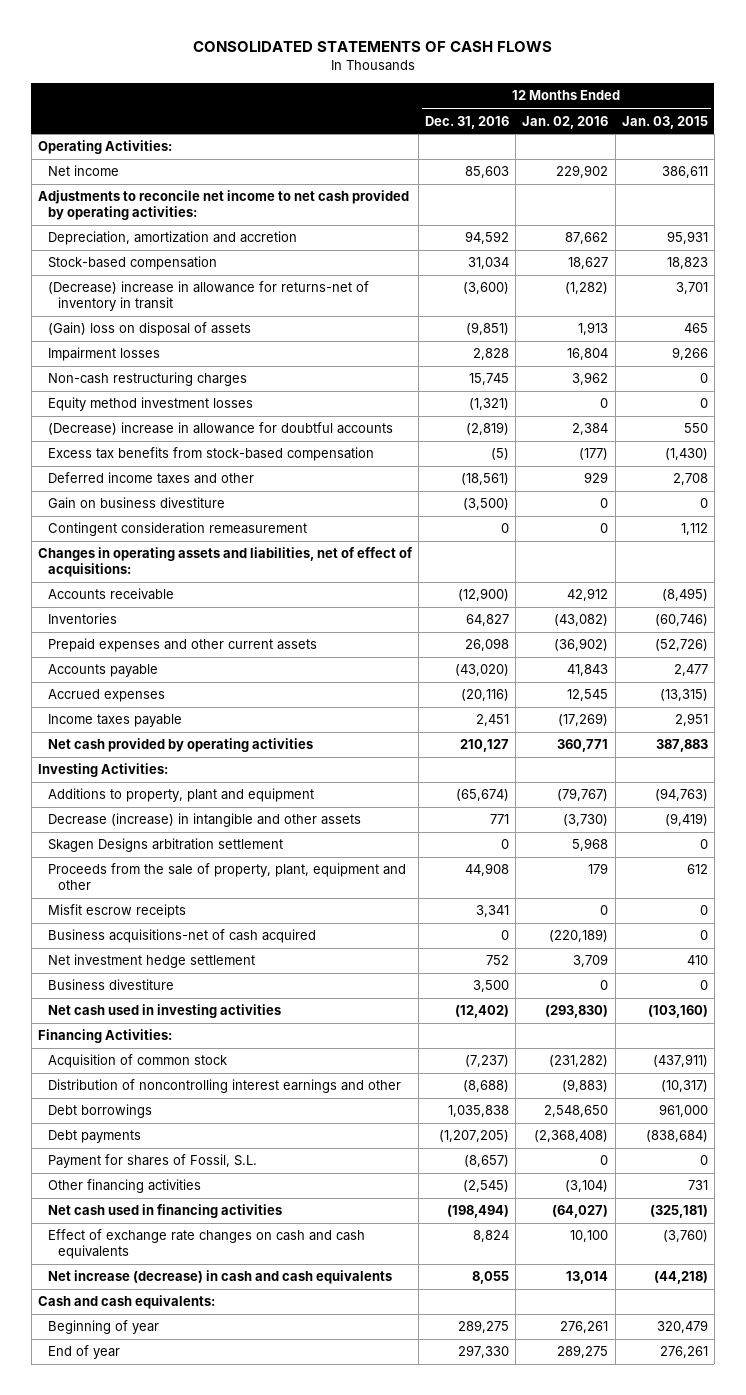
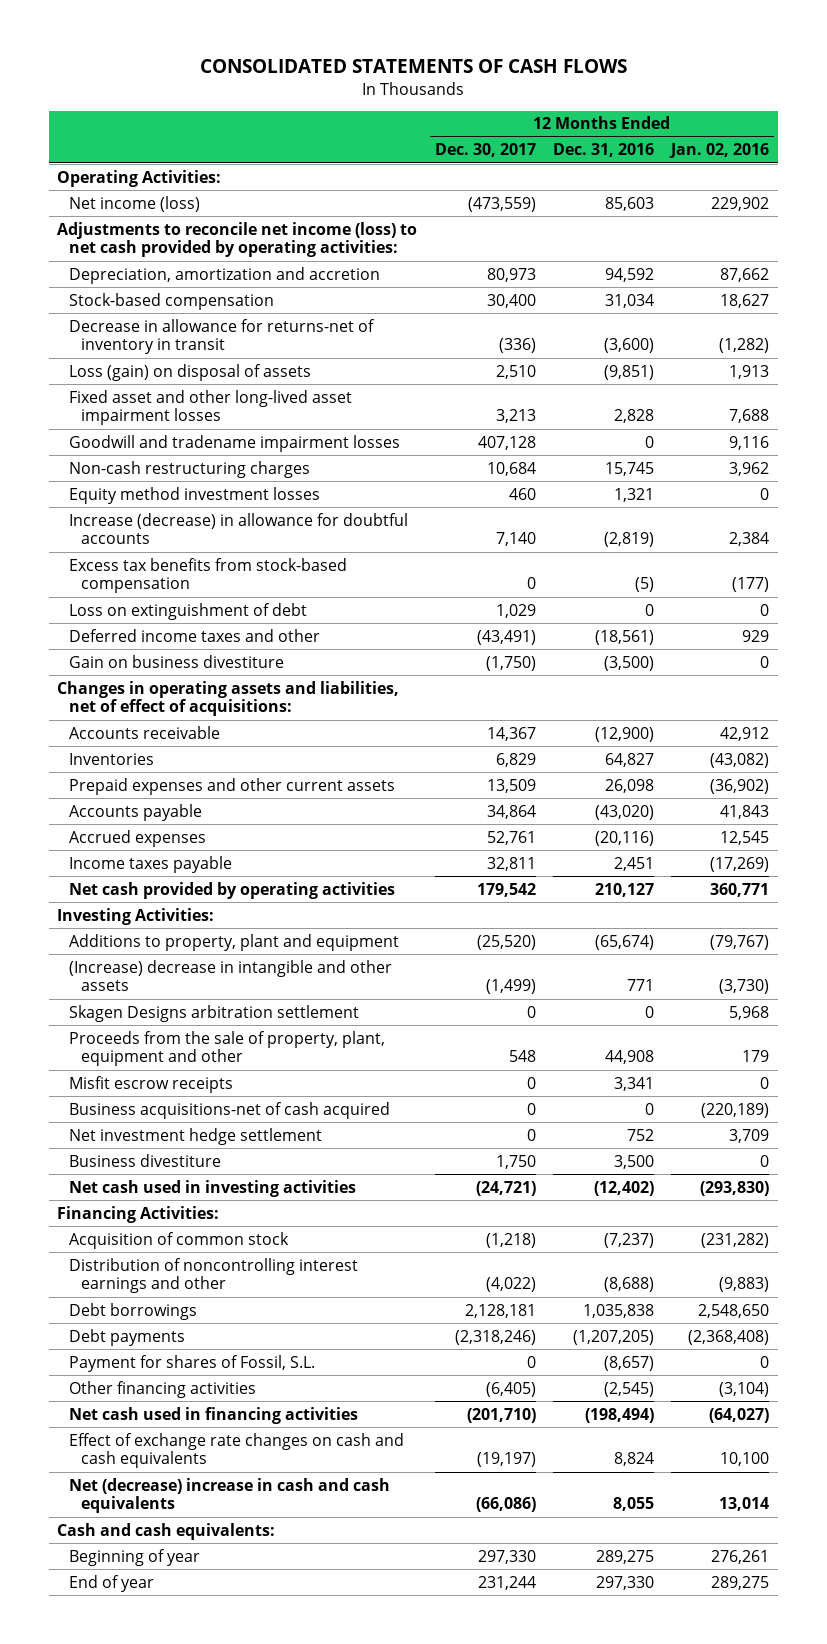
[621,115,708,129] Jan. 03, 2015 -> none
none -> [434,143,536,158] Dec. 30, 2017
[48,165,120,177] Net income -> [69,195,201,212] Net income (loss)
[37,190,409,220] Adjustments to reconcile net income to net cash provided by operating activities: -> [57,221,418,258] Adjustments to reconcile net income (loss) to net cash provided by operating activities:
[48,347,161,362] Impairment losses -> none
[48,281,370,311] (Decrease) increase in allowance for returns-net of inventory in transit -> [69,318,376,355] Decrease in allowance for returns-net of inventory in transit
[48,322,252,337] (Gain) loss on disposal of assets -> [69,363,312,381] Loss (gain) on disposal of assets
none -> [69,389,353,426] Fixed asset and other long-lived asset impairment losses
none -> [69,434,401,452] Goodwill and tradename impairment losses
[469,398,510,411] (1,321) -> [613,487,654,502] 1,321
[48,422,394,436] (Decrease) increase in allowance for doubtful accounts -> [69,512,409,545] Increase (decrease) in allowance for doubtful accounts
none -> [69,602,308,620] Loss on extinguishment of debt
[48,522,308,537] Contingent consideration remeasurement -> none
[48,813,362,828] Decrease (increase) in intangible and other assets -> [69,959,393,992] (Increase) decrease in intangible and other assets
[48,1270,393,1285] Net increase (decrease) in cash and cash equivalents -> [69,1477,391,1514] Net (decrease) increase in cash and cash equivalents

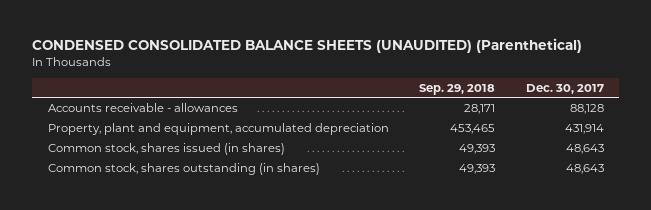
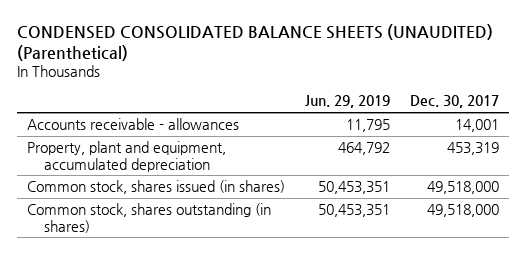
[419,83,496,95] Sep. 29, 2018 -> none
none -> [304,95,390,109] Jun. 29, 2019
[569,103,604,114] 88,128 -> [455,119,500,133] 14,001
[564,123,604,134] 431,914 -> [447,142,500,156] 453,319
[565,143,604,154] 48,643 -> [427,181,500,195] 49,518,000
[565,163,604,174] 48,643 -> [427,204,500,218] 49,518,000

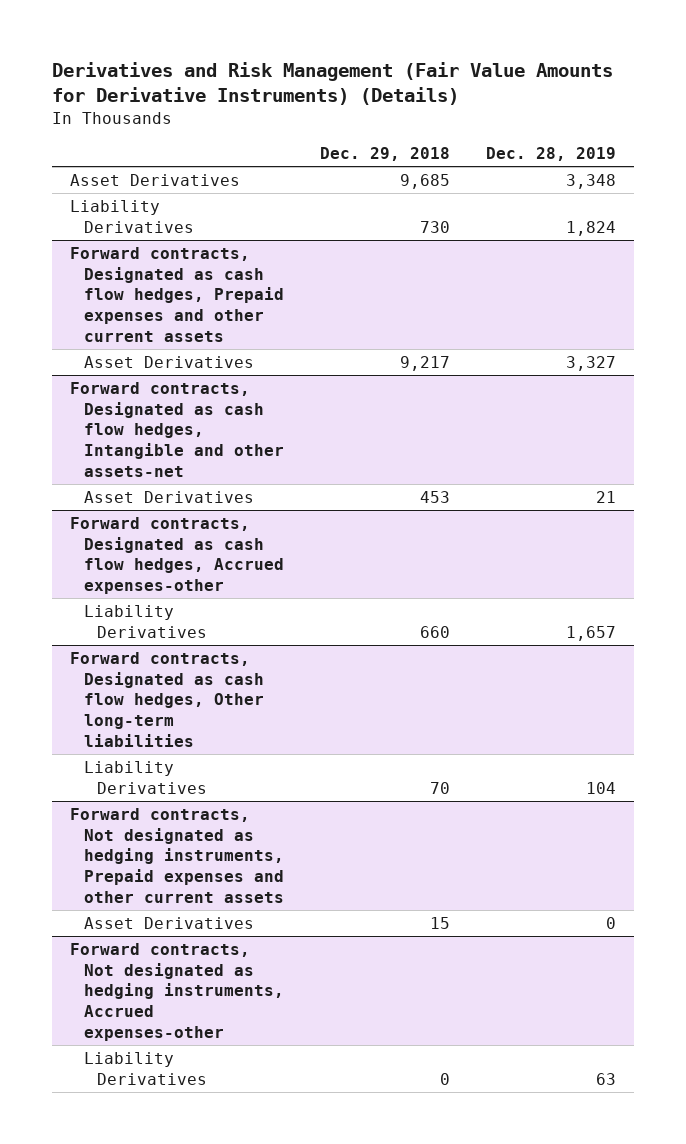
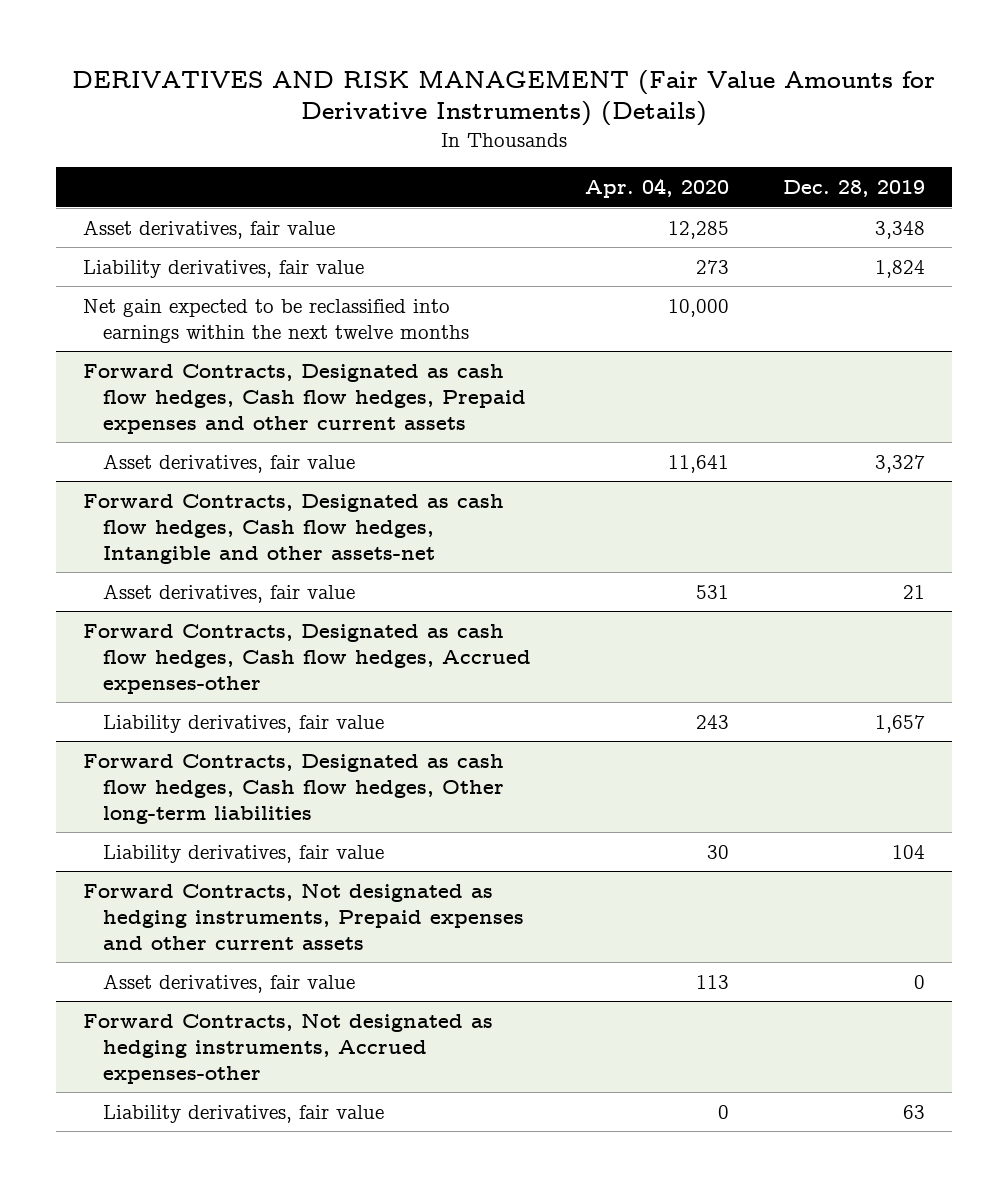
[52,62,614,106] Derivatives and Risk Management (Fair Value Amounts for Derivative Instruments) (Details) -> [72,69,936,127] DERIVATIVES AND RISK MANAGEMENT (Fair Value Amounts for Derivative Instruments) (Details)
[319,146,450,161] Dec. 29, 2018 -> none
none -> [585,177,730,198] Apr. 04, 2020
[70,173,241,186] Asset Derivatives -> [83,219,336,239] Asset derivatives, fair value
[70,199,194,233] Liability Derivatives -> [83,259,365,278] Liability derivatives, fair value
none -> [83,298,470,343] Net gain expected to be reclassified into earnings within the next twelve months
[70,246,284,342] Forward contracts, Designated as cash flow hedges, Prepaid expenses and other current assets -> [83,363,527,434] Forward Contracts, Designated as cash flow hedges, Cash flow hedges, Prepaid expenses and other current assets
[83,355,254,368] Asset Derivatives -> [103,453,356,473] Asset derivatives, fair value
[70,381,284,477] Forward contracts, Designated as cash flow hedges, Intangible and other assets-net -> [83,493,505,564] Forward Contracts, Designated as cash flow hedges, Cash flow hedges, Intangible and other assets-net
[83,490,254,503] Asset Derivatives -> [103,583,356,603] Asset derivatives, fair value
[70,516,284,594] Forward contracts, Designated as cash flow hedges, Accrued expenses-other -> [83,623,532,694] Forward Contracts, Designated as cash flow hedges, Cash flow hedges, Accrued expenses-other
[83,604,207,638] Liability Derivatives -> [103,714,385,733] Liability derivatives, fair value
[70,651,264,747] Forward contracts, Designated as cash flow hedges, Other long-term liabilities -> [83,753,505,824] Forward Contracts, Designated as cash flow hedges, Cash flow hedges, Other long-term liabilities
[83,760,207,794] Liability Derivatives -> [103,844,385,863] Liability derivatives, fair value
[70,807,284,903] Forward contracts, Not designated as hedging instruments, Prepaid expenses and other current assets -> [83,882,525,950] Forward Contracts, Not designated as hedging instruments, Prepaid expenses and other current assets
[83,916,254,929] Asset Derivatives -> [103,973,356,993] Asset derivatives, fair value
[70,942,284,1041] Forward contracts, Not designated as hedging instruments, Accrued expenses-other -> [83,1012,494,1084] Forward Contracts, Not designated as hedging instruments, Accrued expenses-other
[83,1051,207,1085] Liability Derivatives -> [103,1104,385,1123] Liability derivatives, fair value

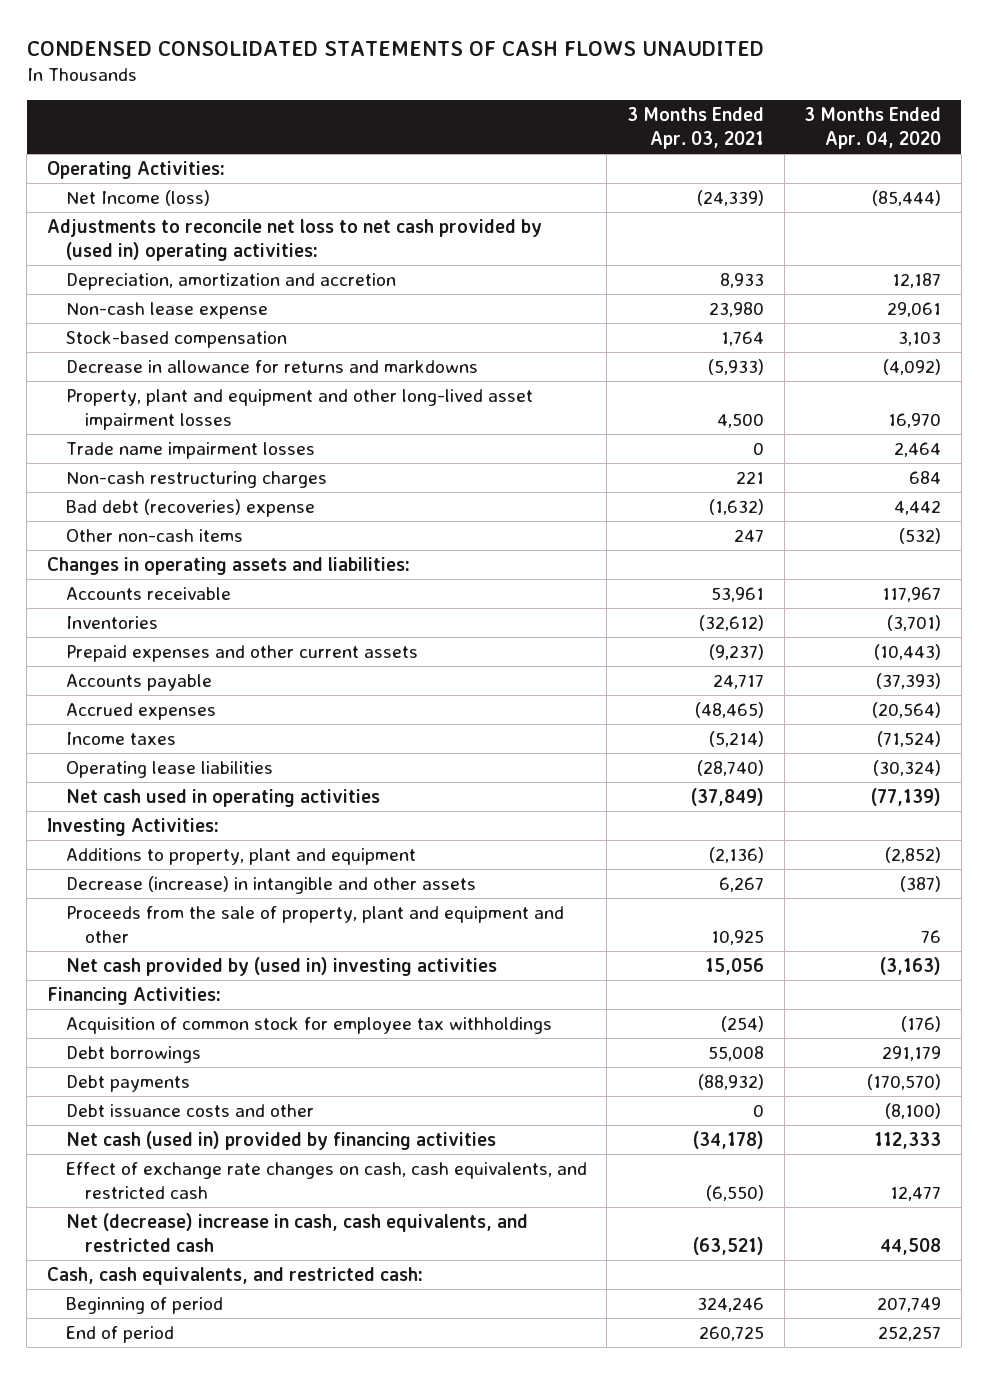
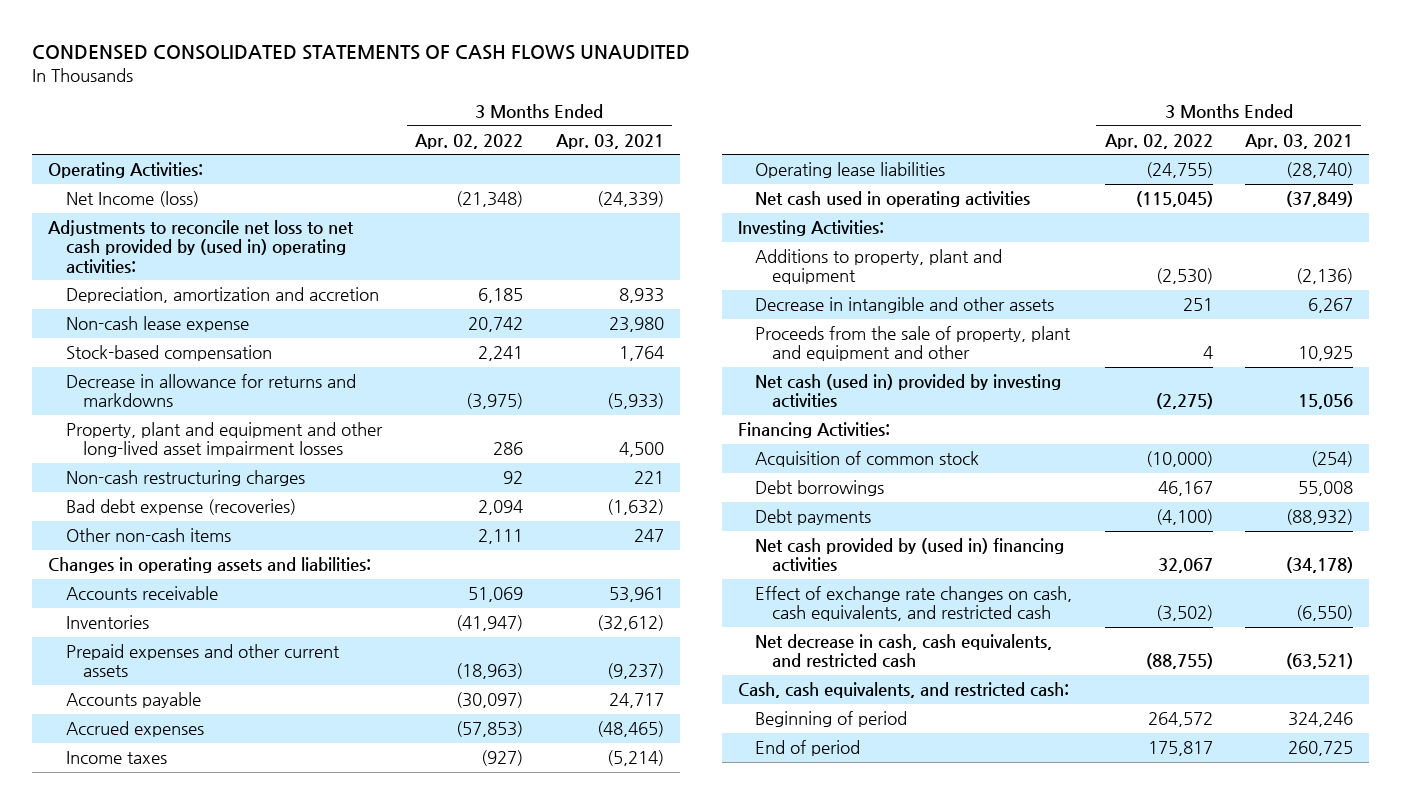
[804,107,942,150] 3 Months Ended Apr. 04, 2020 -> none
none -> [415,133,524,149] Apr. 02, 2022
[65,441,315,459] Trade name impairment losses -> none
[65,498,315,517] Bad debt (recoveries) expense -> [65,499,296,516] Bad debt expense (recoveries)
[65,875,476,894] Decrease (increase) in intangible and other assets -> [755,297,1055,314] Decrease in intangible and other assets
[65,956,497,976] Net cash provided by (used in) investing activities -> [755,374,1062,409] Net cash (used in) provided by investing activities
[65,1016,552,1034] Acquisition of common stock for employee tax withholdings -> [755,451,980,468] Acquisition of common stock
[65,1103,314,1117] Debt issuance costs and other -> none
[65,1130,496,1150] Net cash (used in) provided by financing activities -> [755,538,1065,573] Net cash provided by (used in) financing activities
[65,1212,528,1253] Net (decrease) increase in cash, cash equivalents, and restricted cash -> [755,634,1053,669] Net decrease in cash, cash equivalents, and restricted cash

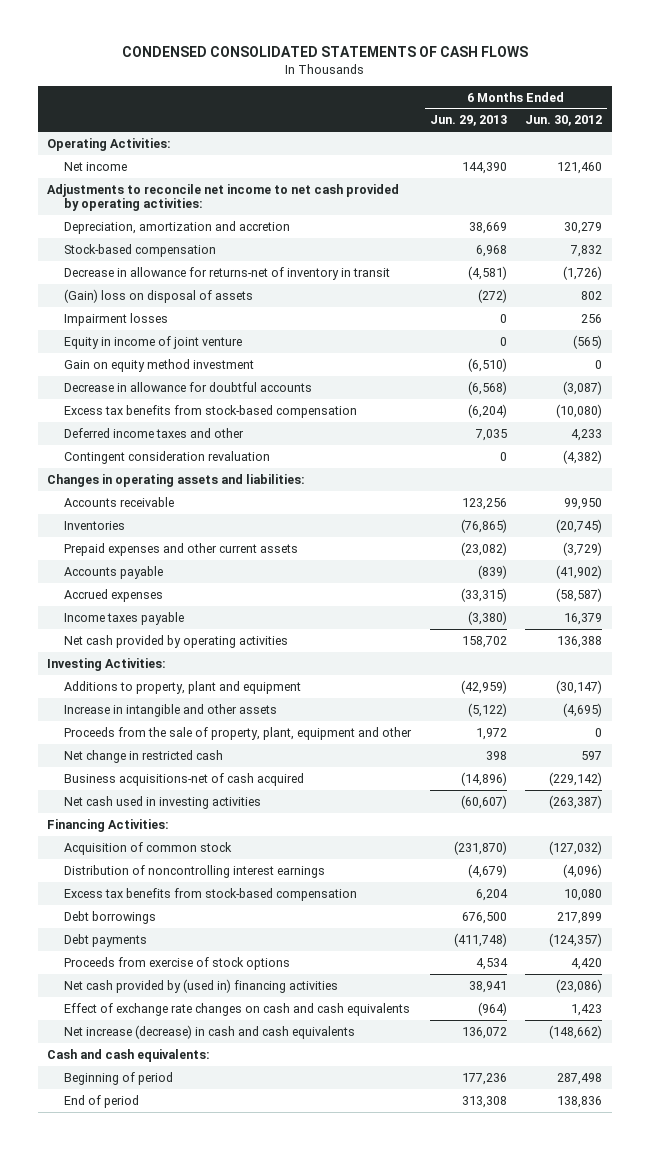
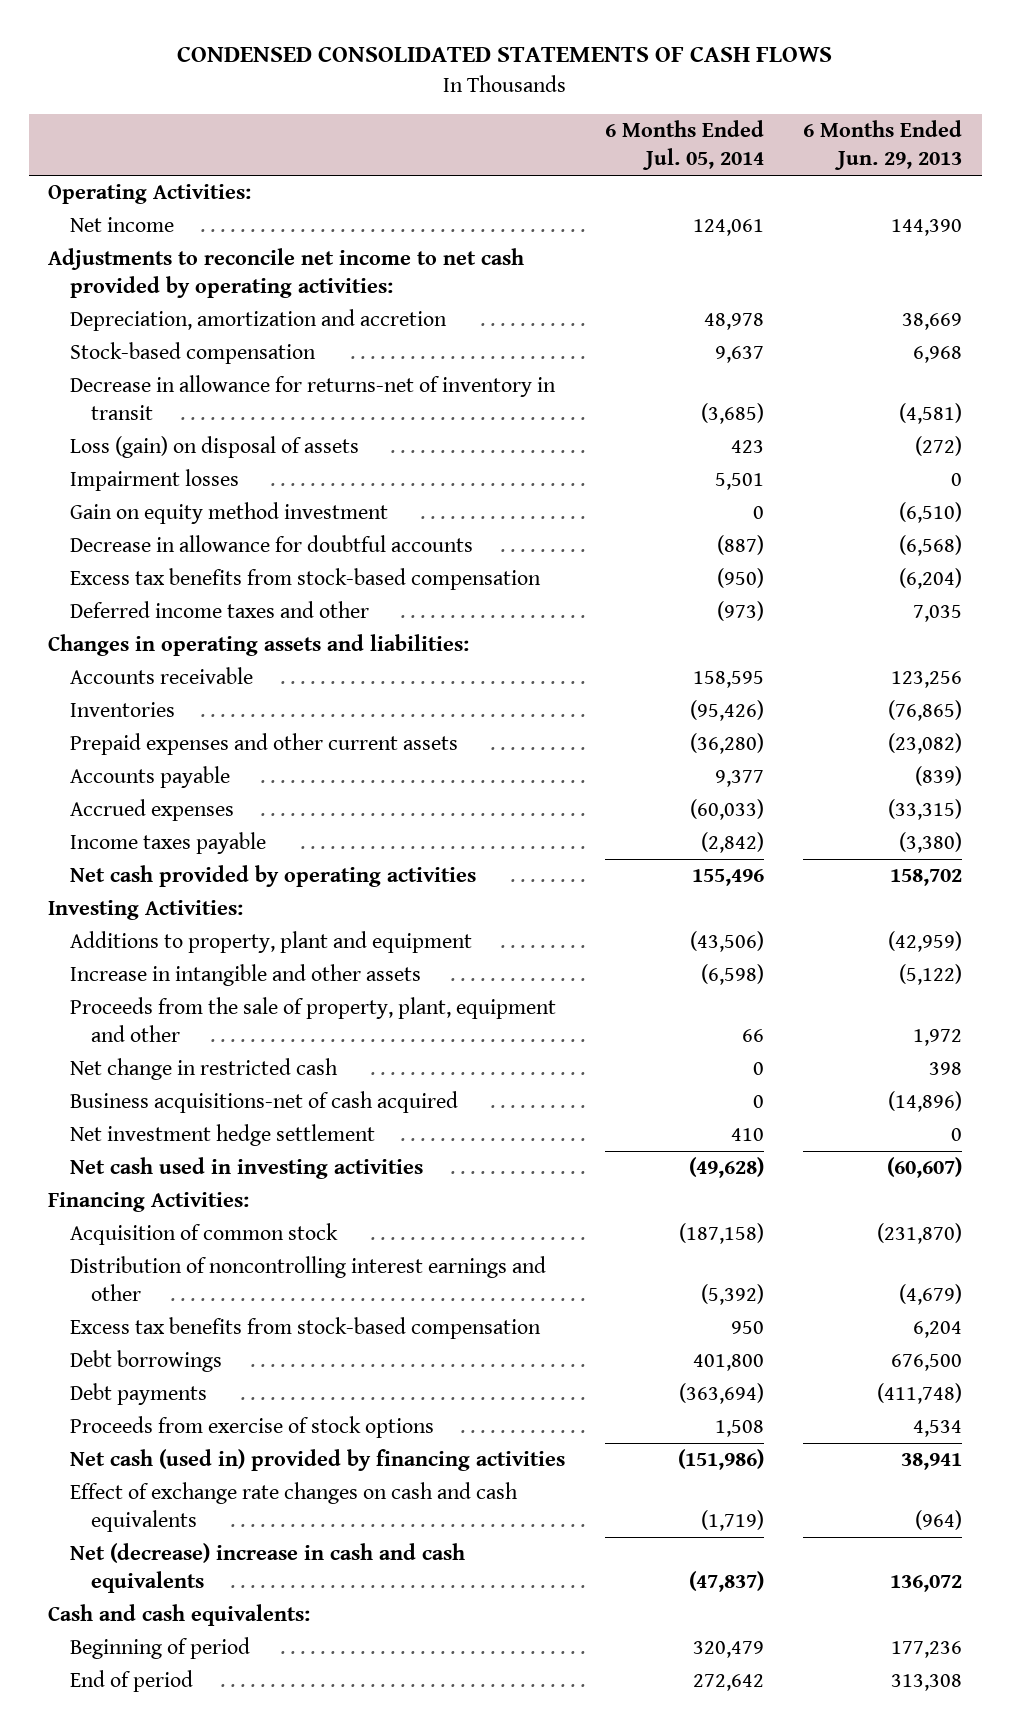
[525,115,603,127] Jun. 30, 2012 -> none
none -> [604,120,764,171] 6 Months Ended Jul. 05, 2014
[63,288,253,303] (Gain) loss on disposal of assets -> [69,436,359,459] Loss (gain) on disposal of assets
[63,335,242,349] Equity in income of joint venture -> none
[63,450,270,464] Contingent consideration revaluation -> none
none -> [69,1124,375,1147] Net investment hedge settlement
[63,864,325,878] Distribution of noncontrolling interest earnings -> [69,1256,546,1302] Distribution of noncontrolling interest earnings and other
[63,978,338,993] Net cash provided by (used in) financing activities -> [69,1449,565,1472] Net cash (used in) provided by financing activities
[63,1024,355,1039] Net increase (decrease) in cash and cash equivalents -> [69,1543,465,1594] Net (decrease) increase in cash and cash equivalents

